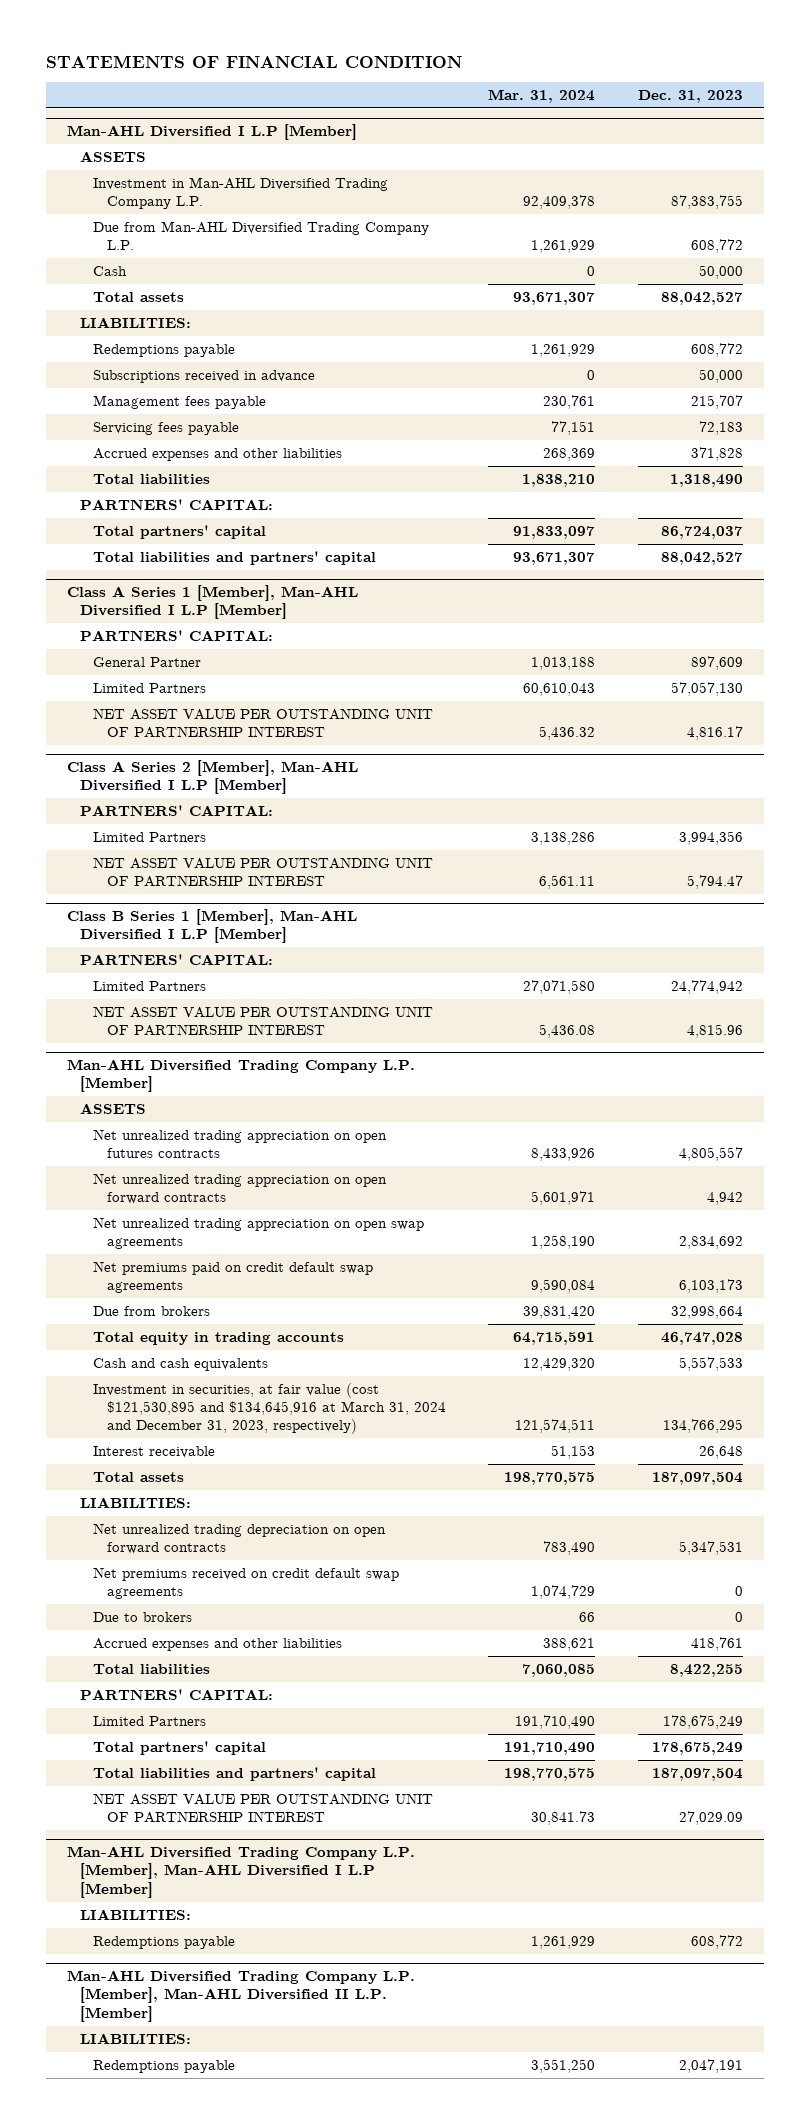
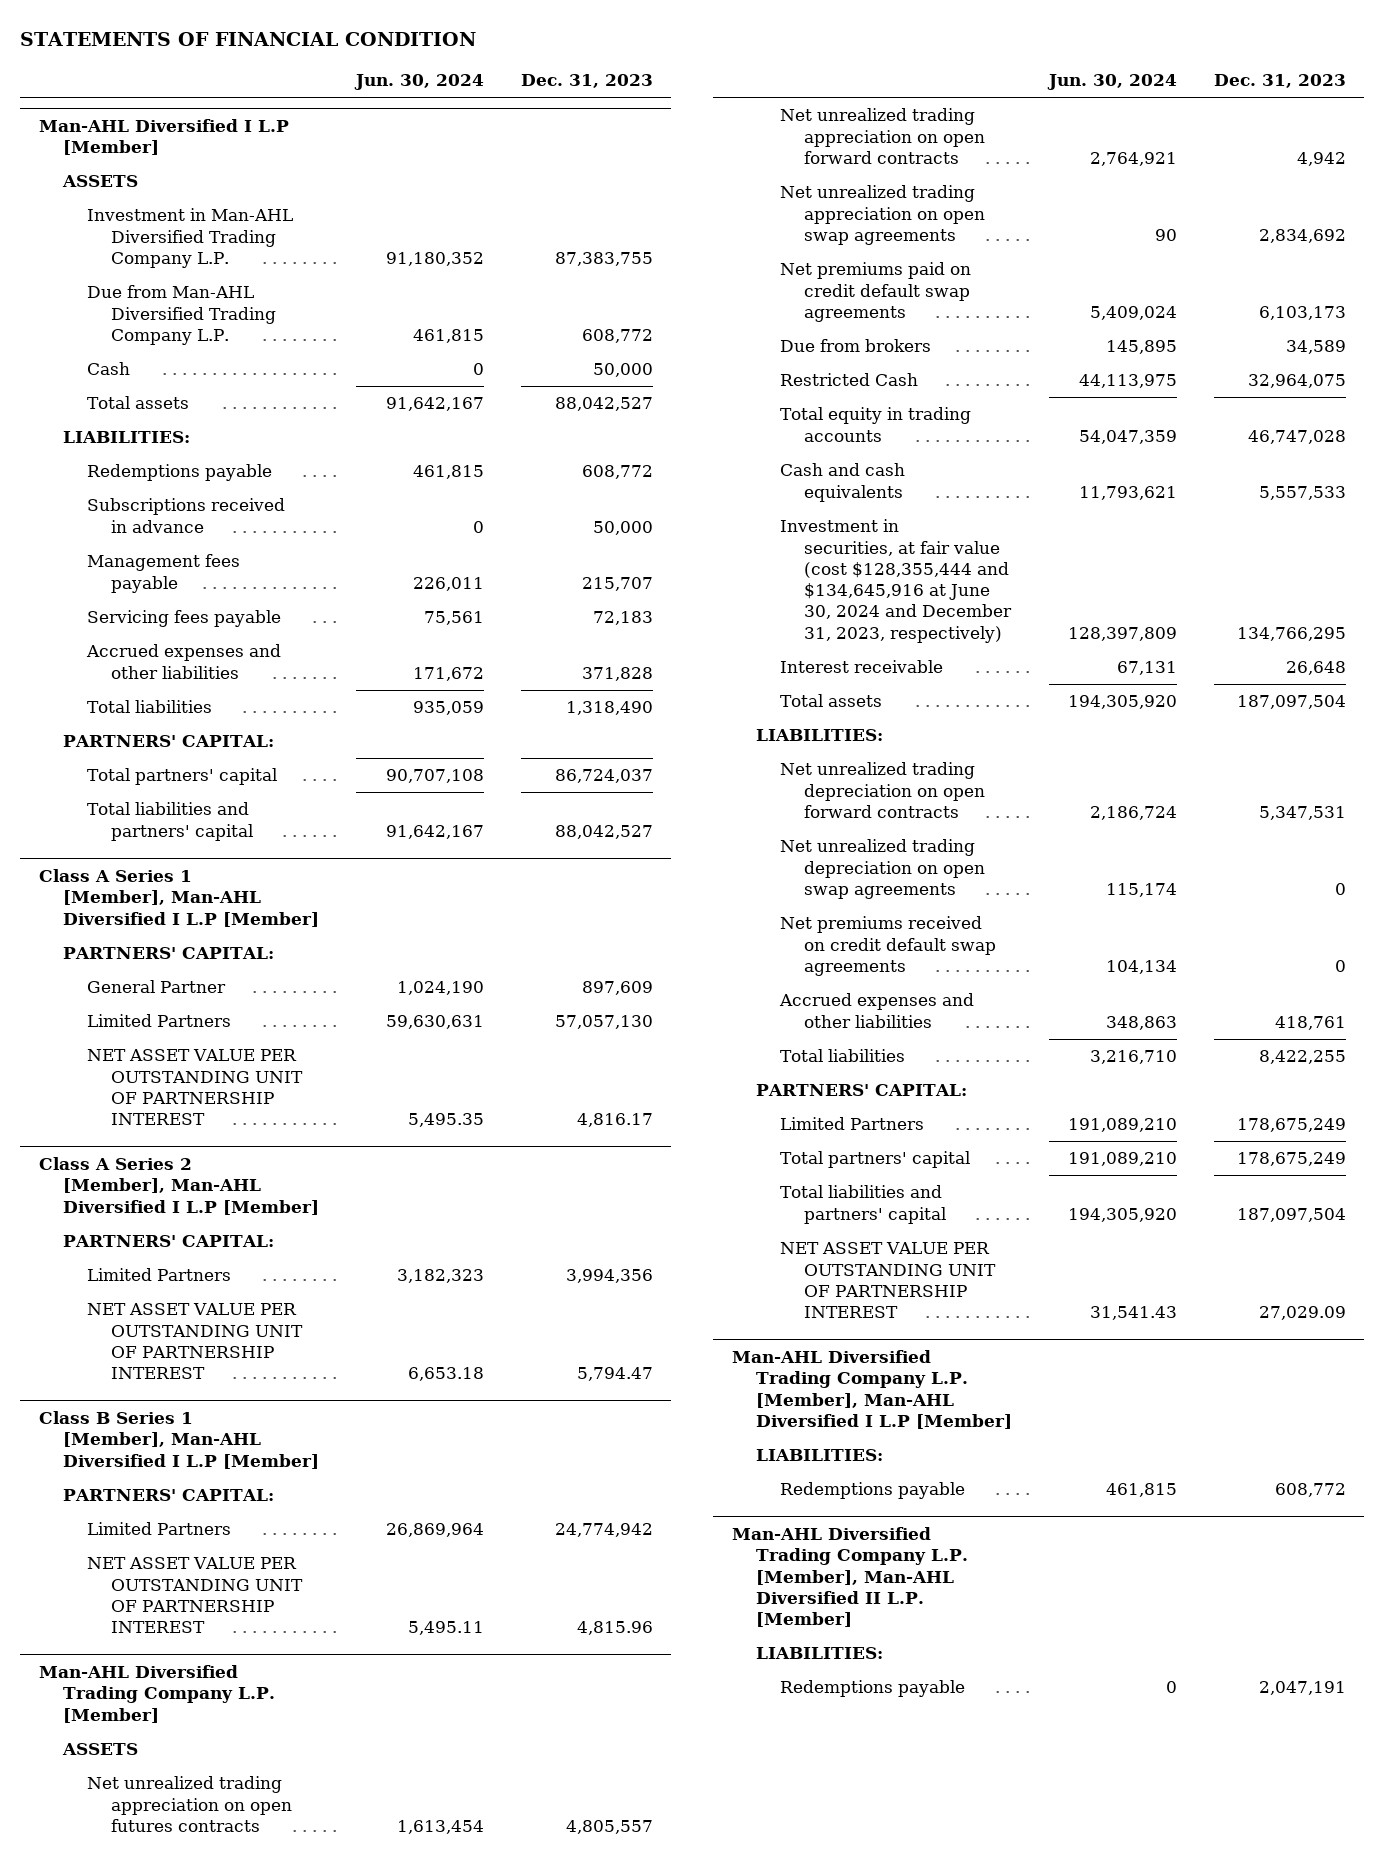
[488,88,596,103] Mar. 31, 2024 -> none
none -> [353,74,484,91] Jun. 30, 2024
[671,1305,744,1319] 32,998,664 -> [1285,340,1346,355] 34,589
none -> [780,373,919,387] Restricted Cash
[93,1382,446,1435] Investment in securities, at fair value (cost $121,530,895 and $134,645,916 at March 31, 2024 and December 31, 2023, respectively) -> [780,519,1013,643] Investment in securities, at fair value (cost $128,355,444 and $134,645,916 at June 30, 2024 and December 31, 2023, respectively)
none -> [780,839,986,899] Net unrealized trading depreciation on open swap agreements
[93,1611,193,1622] Due to brokers -> none

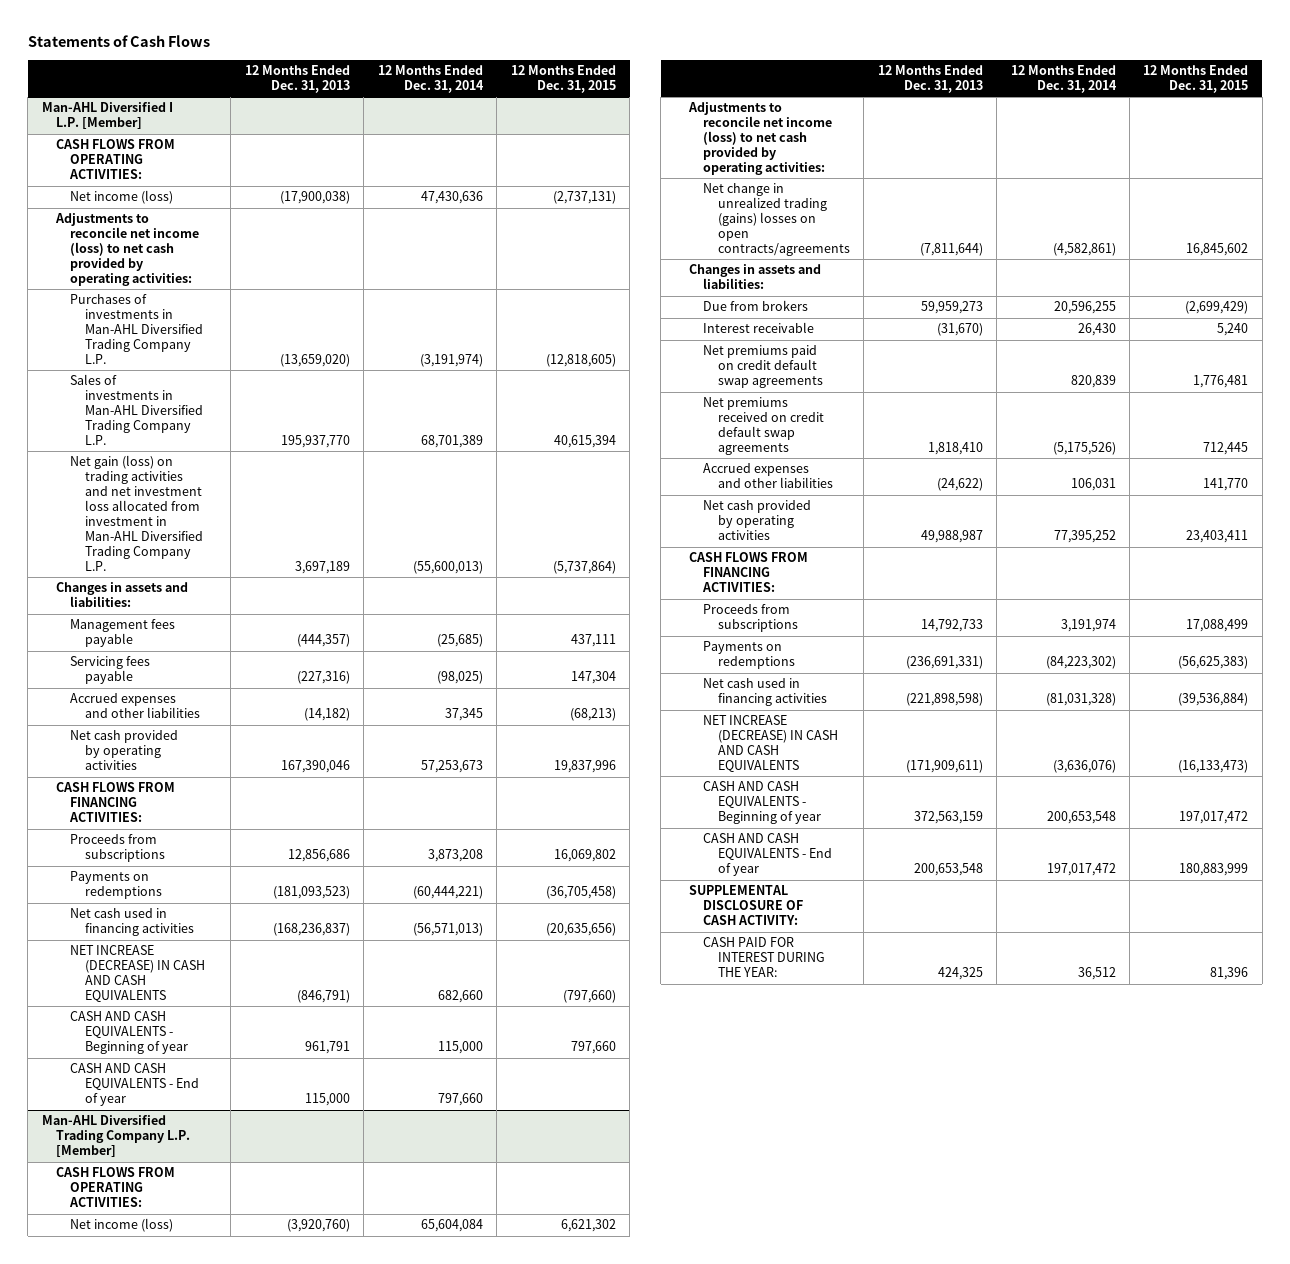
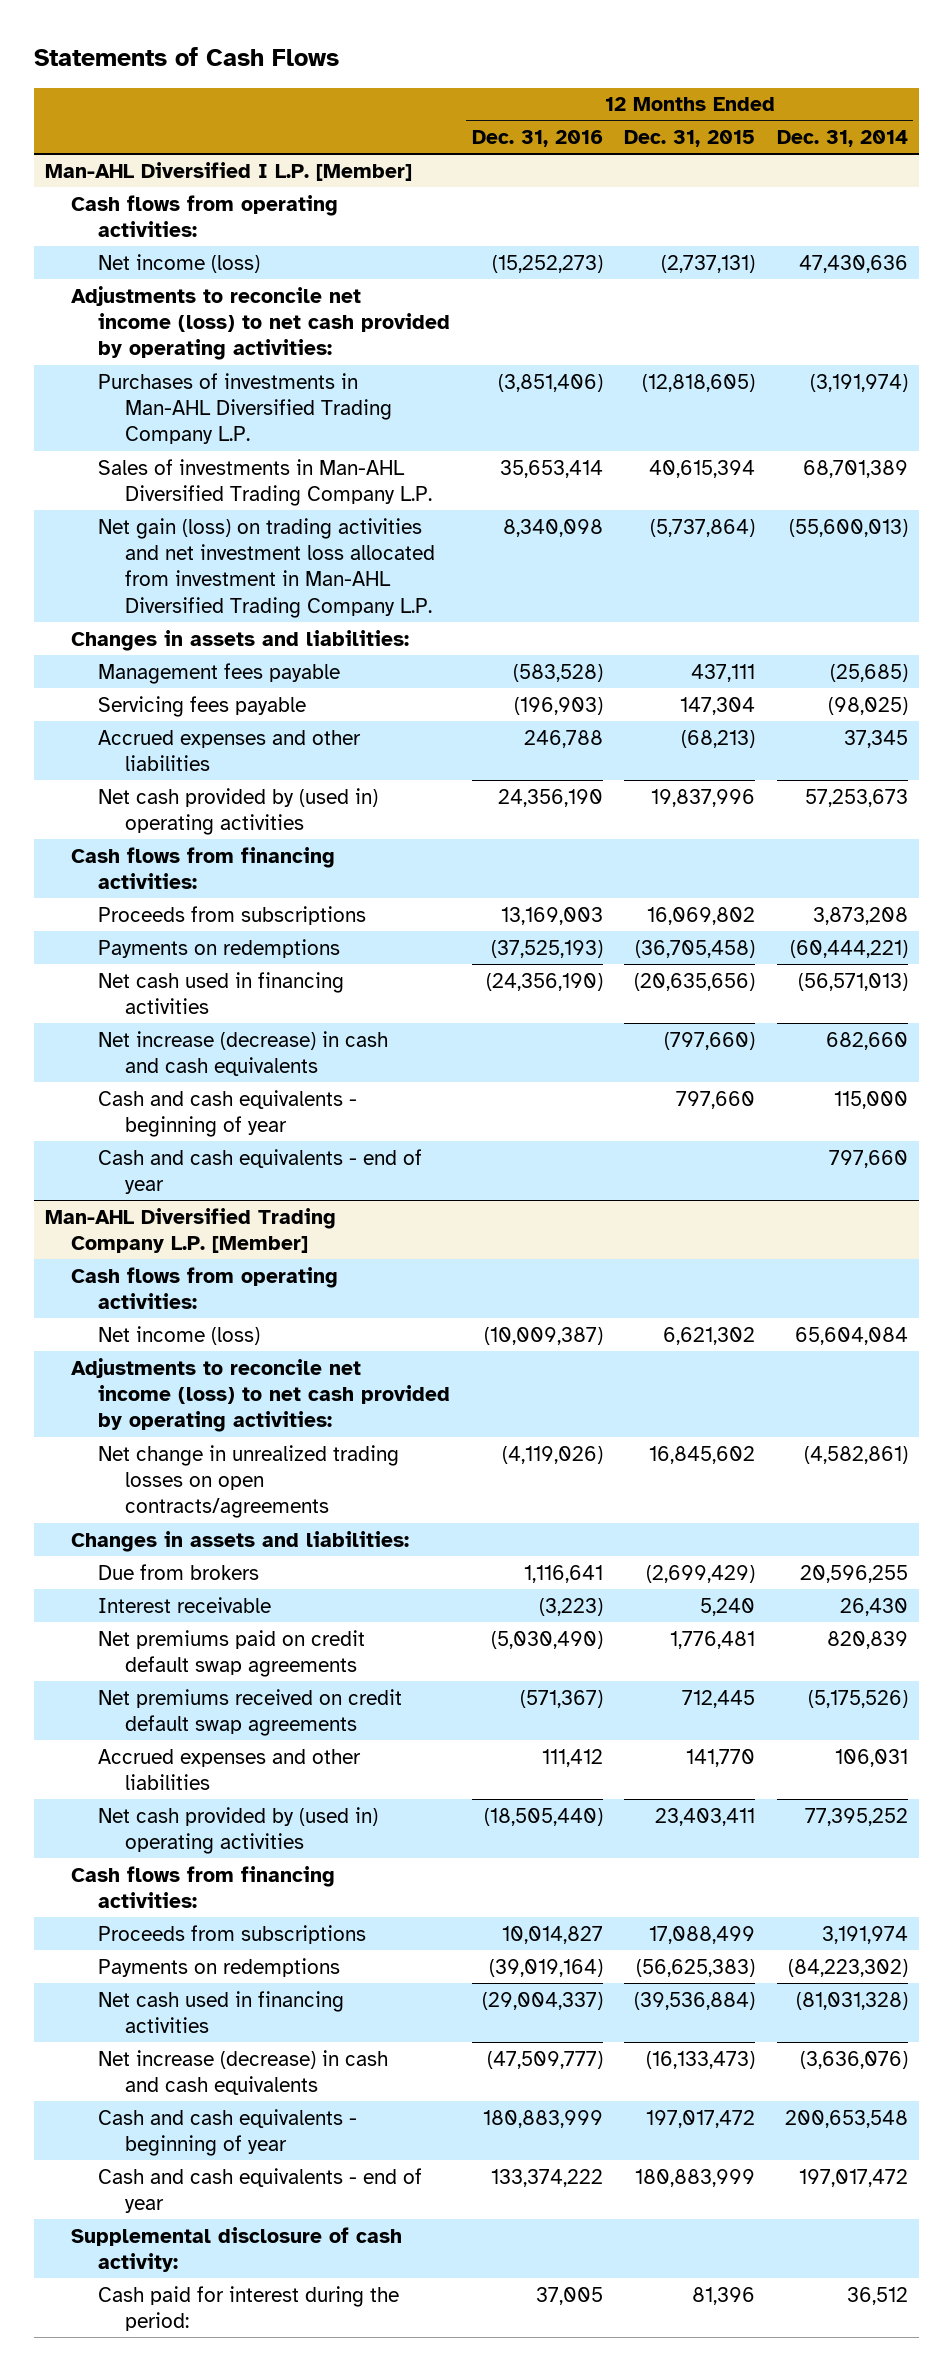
[244,64,350,93] 12 Months Ended Dec. 31, 2013 -> none
none -> [471,129,603,147] Dec. 31, 2016
[56,139,176,180] CASH FLOWS FROM OPERATING ACTIVITIES: -> [71,194,339,237] Cash flows from operating activities:
[70,730,179,771] Net cash provided by operating activities -> [97,787,378,835] Net cash provided by (used in) operating activities
[56,782,176,823] CASH FLOWS FROM FINANCING ACTIVITIES: -> [71,846,336,889] Cash flows from financing activities:
[70,945,205,1003] NET INCREASE (DECREASE) IN CASH AND CASH EQUIVALENTS -> [97,1030,388,1076] Net increase (decrease) in cash and cash equivalents
[70,1011,188,1055] CASH AND CASH EQUIVALENTS - Beginning of year -> [97,1089,357,1137] Cash and cash equivalents - beginning of year
[70,1063,199,1107] CASH AND CASH EQUIVALENTS - End of year -> [97,1148,422,1194] Cash and cash equivalents - end of year
[56,1167,176,1208] CASH FLOWS FROM OPERATING ACTIVITIES: -> [71,1266,339,1309] Cash flows from operating activities:
[703,183,850,257] Net change in unrealized trading (gains) losses on open contracts/agreements -> [97,1444,399,1519] Net change in unrealized trading losses on open contracts/agreements
[703,500,812,541] Net cash provided by operating activities -> [97,1806,378,1854] Net cash provided by (used in) operating activities
[688,552,808,593] CASH FLOWS FROM FINANCING ACTIVITIES: -> [71,1865,336,1908] Cash flows from financing activities:
[703,715,838,773] NET INCREASE (DECREASE) IN CASH AND CASH EQUIVALENTS -> [97,2049,388,2095] Net increase (decrease) in cash and cash equivalents
[703,781,821,825] CASH AND CASH EQUIVALENTS - Beginning of year -> [97,2108,357,2156] Cash and cash equivalents - beginning of year
[703,833,832,877] CASH AND CASH EQUIVALENTS - End of year -> [97,2167,422,2213] Cash and cash equivalents - end of year
[688,885,804,926] SUPPLEMENTAL DISCLOSURE OF CASH ACTIVITY: -> [71,2226,403,2272] Supplemental disclosure of cash activity:
[703,937,825,978] CASH PAID FOR INTEREST DURING THE YEAR: -> [97,2285,399,2331] Cash paid for interest during the period:

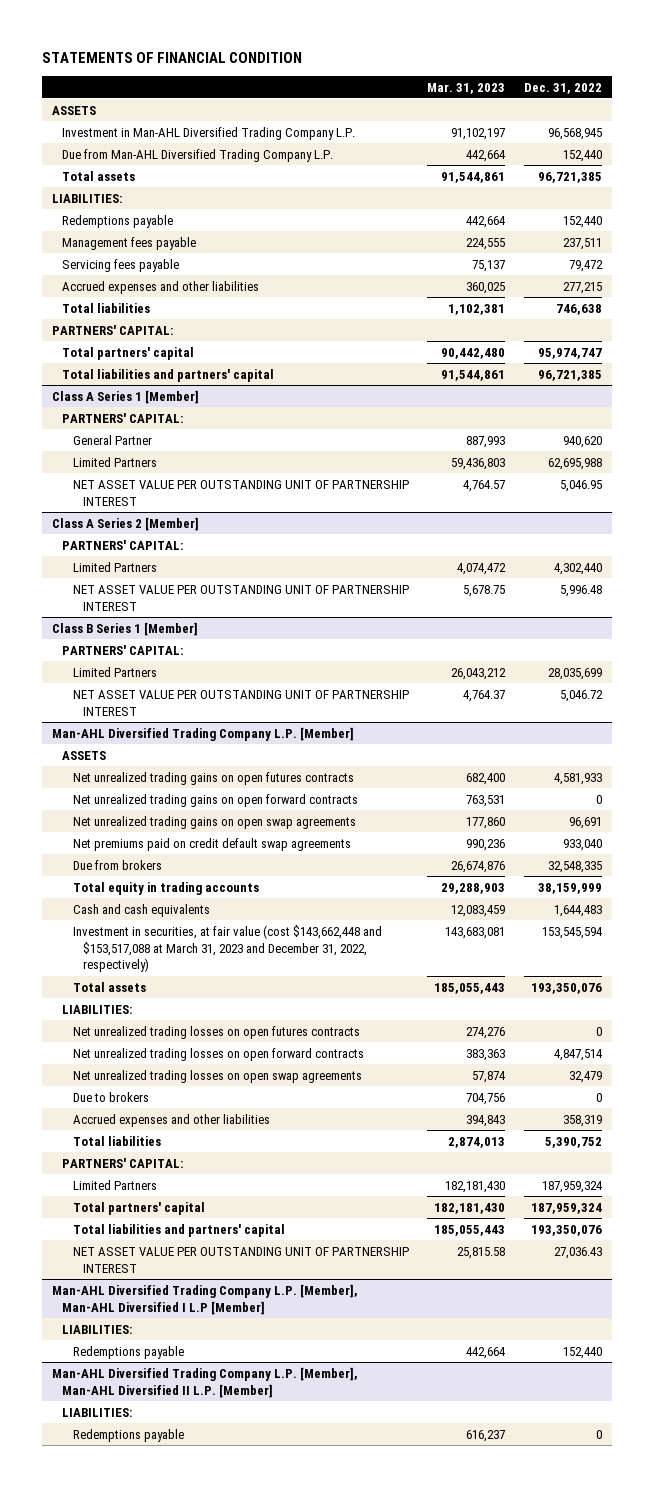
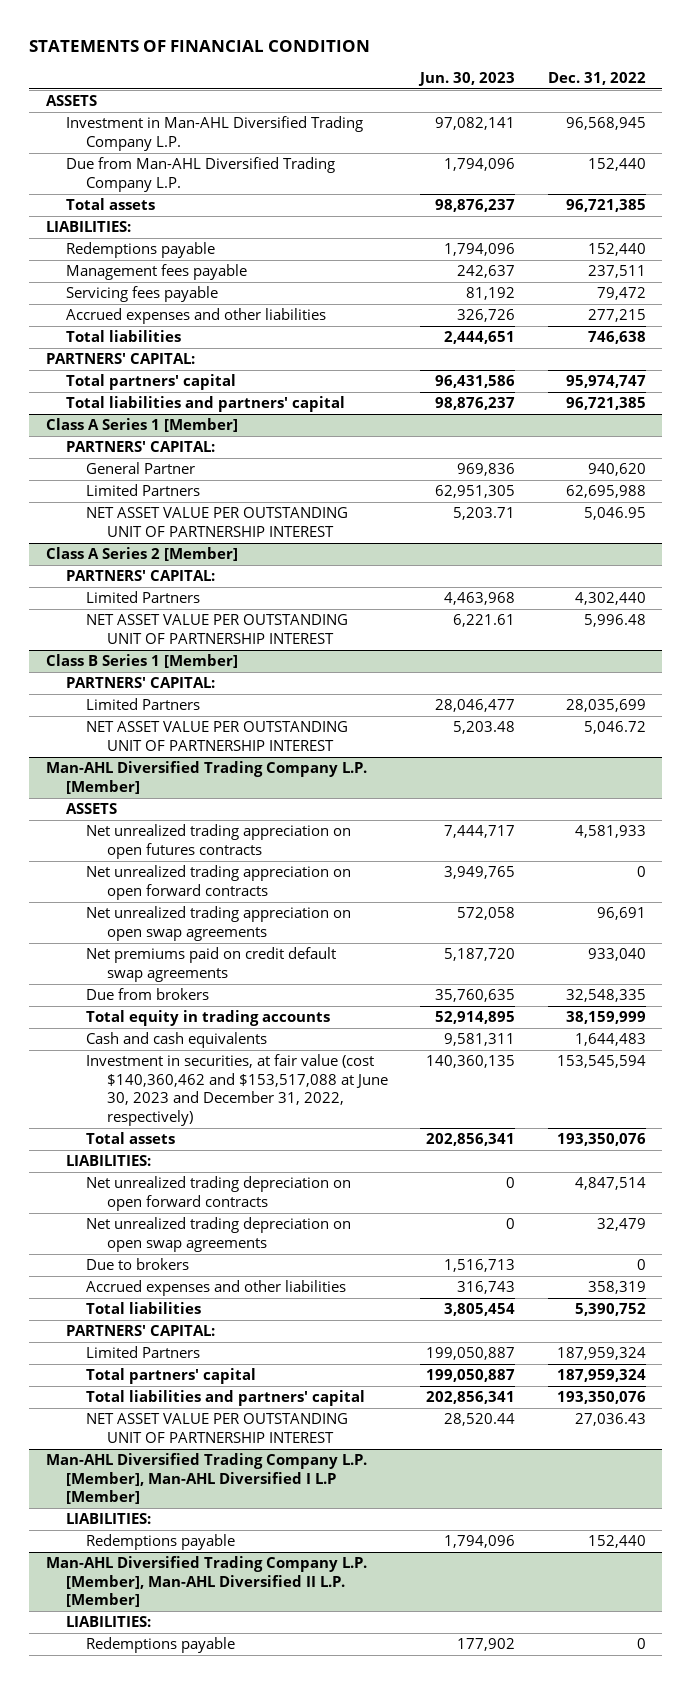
[427,82,506,94] Mar. 31, 2023 -> none
none -> [418,72,516,87] Jun. 30, 2023
[72,771,354,785] Net unrealized trading gains on open futures contracts -> [86,824,352,859] Net unrealized trading appreciation on open futures contracts
[72,793,358,807] Net unrealized trading gains on open forward contracts -> [86,865,352,900] Net unrealized trading appreciation on open forward contracts
[72,815,356,829] Net unrealized trading gains on open swap agreements -> [86,906,352,941] Net unrealized trading appreciation on open swap agreements
[72,924,382,973] Investment in securities, at fair value (cost $143,662,448 and $153,517,088 at March 31, 2023 and December 31, 2022, respectively) -> [86,1054,388,1127] Investment in securities, at fair value (cost $140,360,462 and $153,517,088 at June 30, 2023 and December 31, 2022, respectively)
[72,1025,360,1039] Net unrealized trading losses on open futures contracts -> none
[72,1047,364,1061] Net unrealized trading losses on open forward contracts -> [86,1176,352,1211] Net unrealized trading depreciation on open forward contracts
[72,1069,362,1083] Net unrealized trading losses on open swap agreements -> [86,1217,352,1252] Net unrealized trading depreciation on open swap agreements

